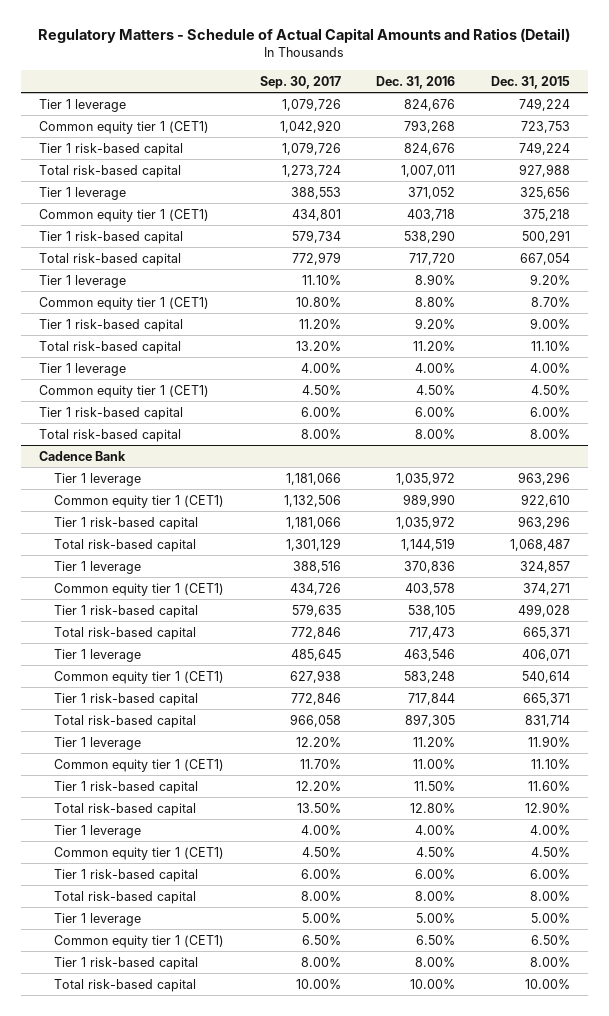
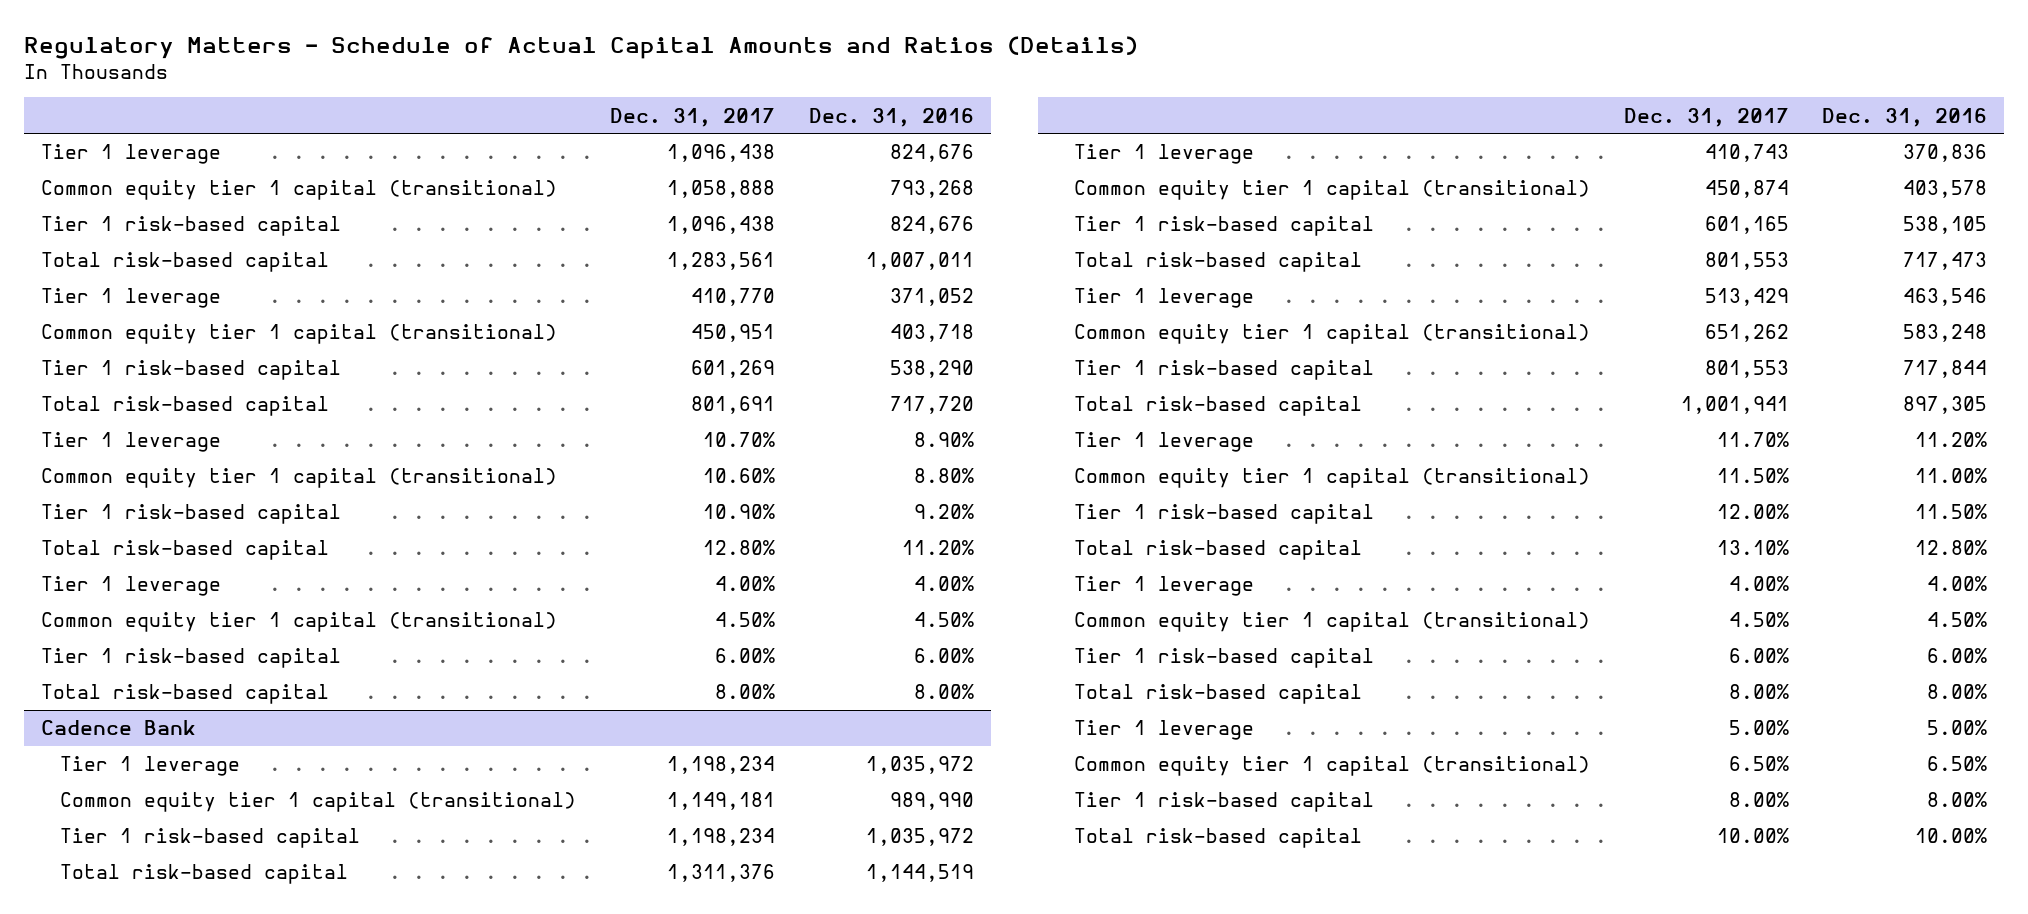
[38,28,571,44] Regulatory Matters - Schedule of Actual Capital Amounts and Ratios (Detail) -> [23,36,1138,60] Regulatory Matters - Schedule of Actual Capital Amounts and Ratios (Details)
[259,75,341,89] Sep. 30, 2017 -> none
[491,75,571,89] Dec. 31, 2015 -> none
none -> [609,107,775,127] Dec. 31, 2017
[38,120,209,134] Common equity tier 1 (CET1) -> [40,180,557,201] Common equity tier 1 capital (transitional)
[38,208,209,222] Common equity tier 1 (CET1) -> [40,324,557,345] Common equity tier 1 capital (transitional)
[38,296,209,310] Common equity tier 1 (CET1) -> [40,468,557,489] Common equity tier 1 capital (transitional)
[38,384,209,398] Common equity tier 1 (CET1) -> [40,612,557,633] Common equity tier 1 capital (transitional)
[53,494,224,508] Common equity tier 1 (CET1) -> [59,792,576,813] Common equity tier 1 capital (transitional)
[53,582,224,596] Common equity tier 1 (CET1) -> [1073,180,1590,201] Common equity tier 1 capital (transitional)
[53,670,224,684] Common equity tier 1 (CET1) -> [1073,324,1590,345] Common equity tier 1 capital (transitional)
[53,758,224,772] Common equity tier 1 (CET1) -> [1073,468,1590,489] Common equity tier 1 capital (transitional)
[53,846,224,860] Common equity tier 1 (CET1) -> [1073,612,1590,633] Common equity tier 1 capital (transitional)
[53,934,224,948] Common equity tier 1 (CET1) -> [1073,756,1590,777] Common equity tier 1 capital (transitional)

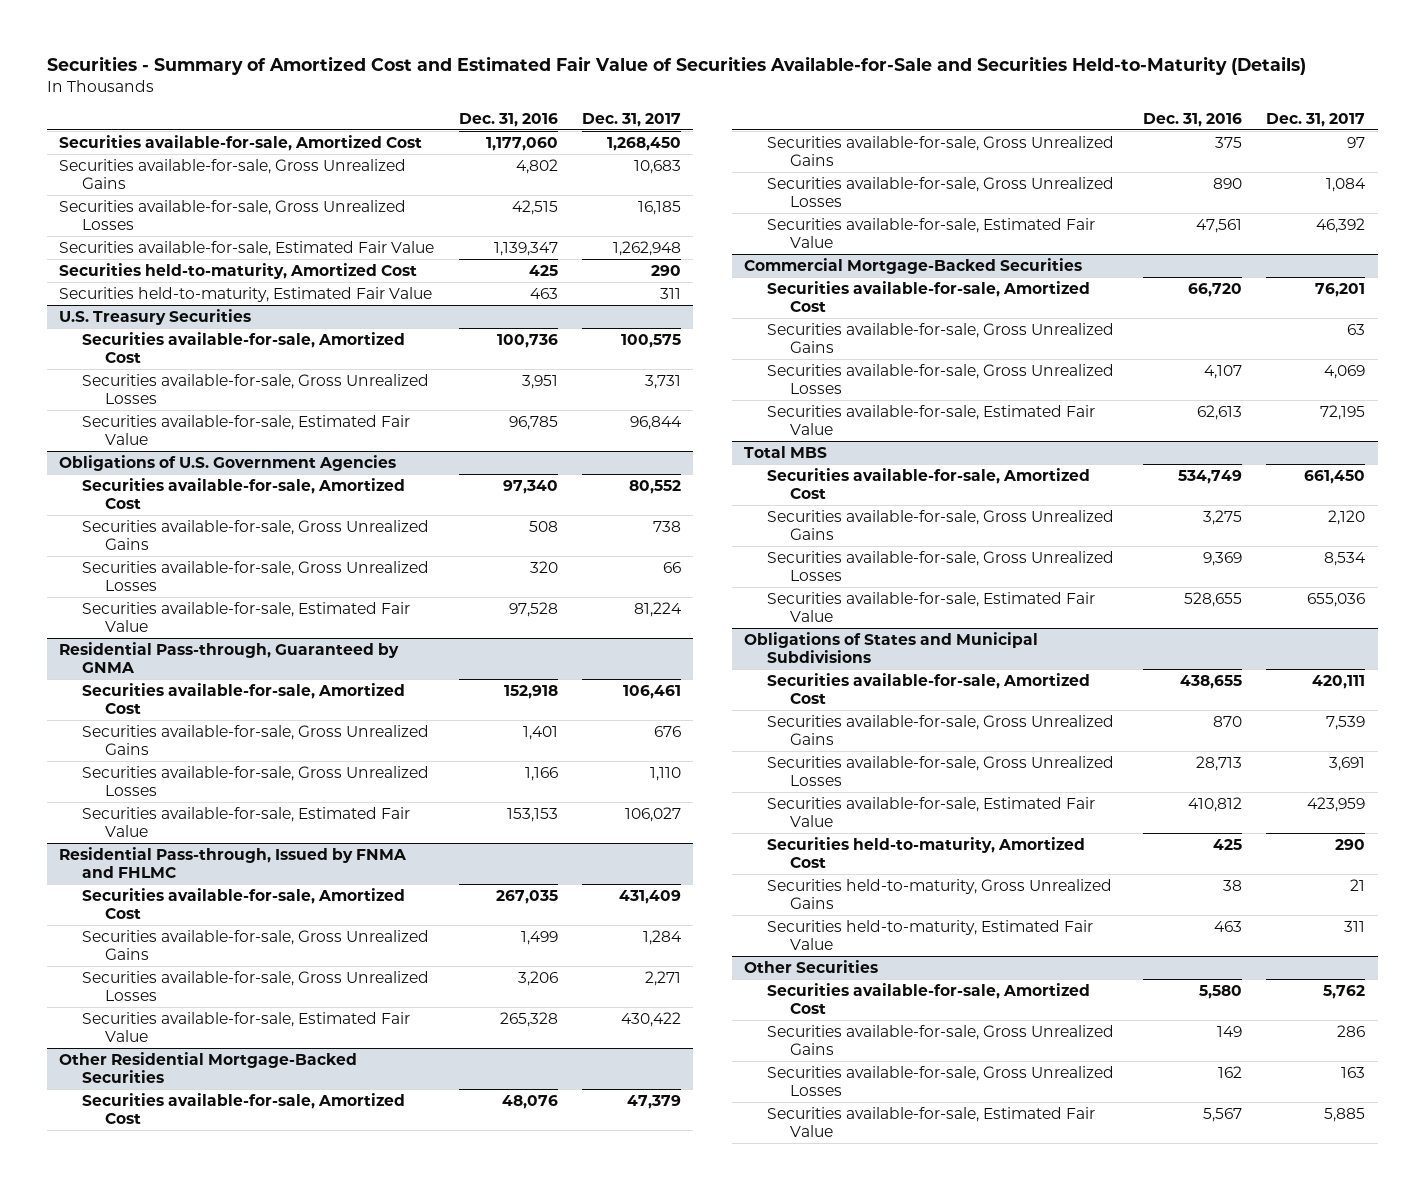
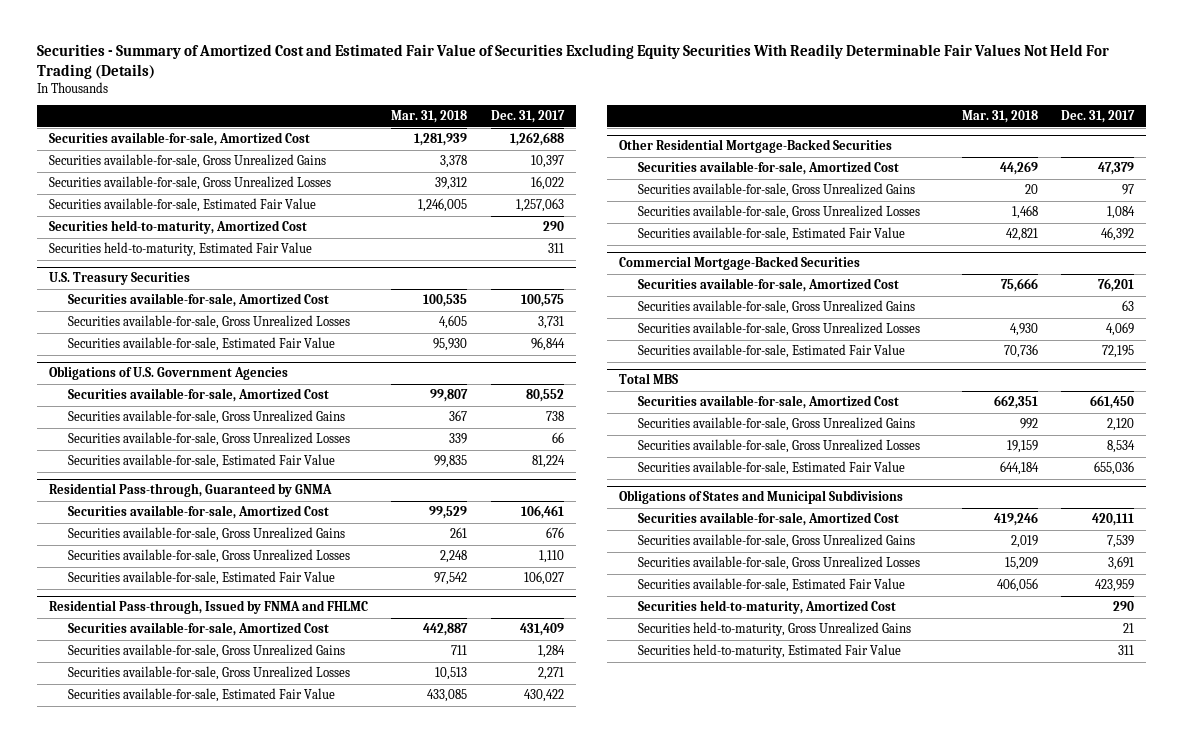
[47,55,1307,75] Securities - Summary of Amortized Cost and Estimated Fair Value of Securities Available-for-Sale and Securities Held-to-Maturity (Details) -> [37,44,1110,79] Securities - Summary of Amortized Cost and Estimated Fair Value of Securities Excluding Equity Securities With Readily Determinable Fair Values Not Held For Trading (Details)
[458,112,558,127] Dec. 31, 2016 -> none
none -> [391,110,468,124] Mar. 31, 2018
[606,136,681,151] 1,268,450 -> [510,132,565,147] 1,262,688
[633,159,681,174] 10,683 -> [531,155,565,169] 10,397
[637,200,681,215] 16,185 -> [531,176,565,191] 16,022
[612,240,681,256] 1,262,948 -> [516,198,565,213] 1,257,063
[743,959,878,973] Other Securities -> none
[766,982,1090,1014] Securities available-for-sale, Amortized Cost -> none
[766,1024,1114,1055] Securities available-for-sale, Gross Unrealized Gains -> none
[766,1065,1114,1096] Securities available-for-sale, Gross Unrealized Losses -> none
[766,1106,1095,1137] Securities available-for-sale, Estimated Fair Value -> none

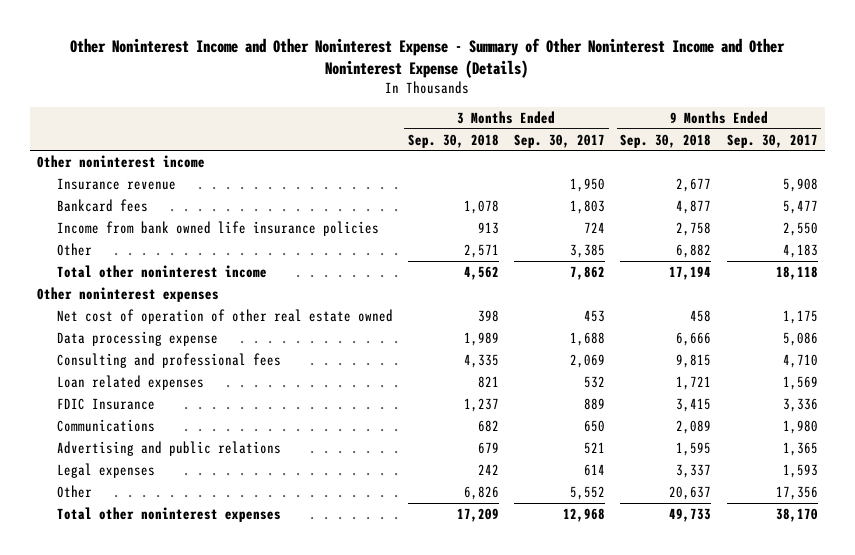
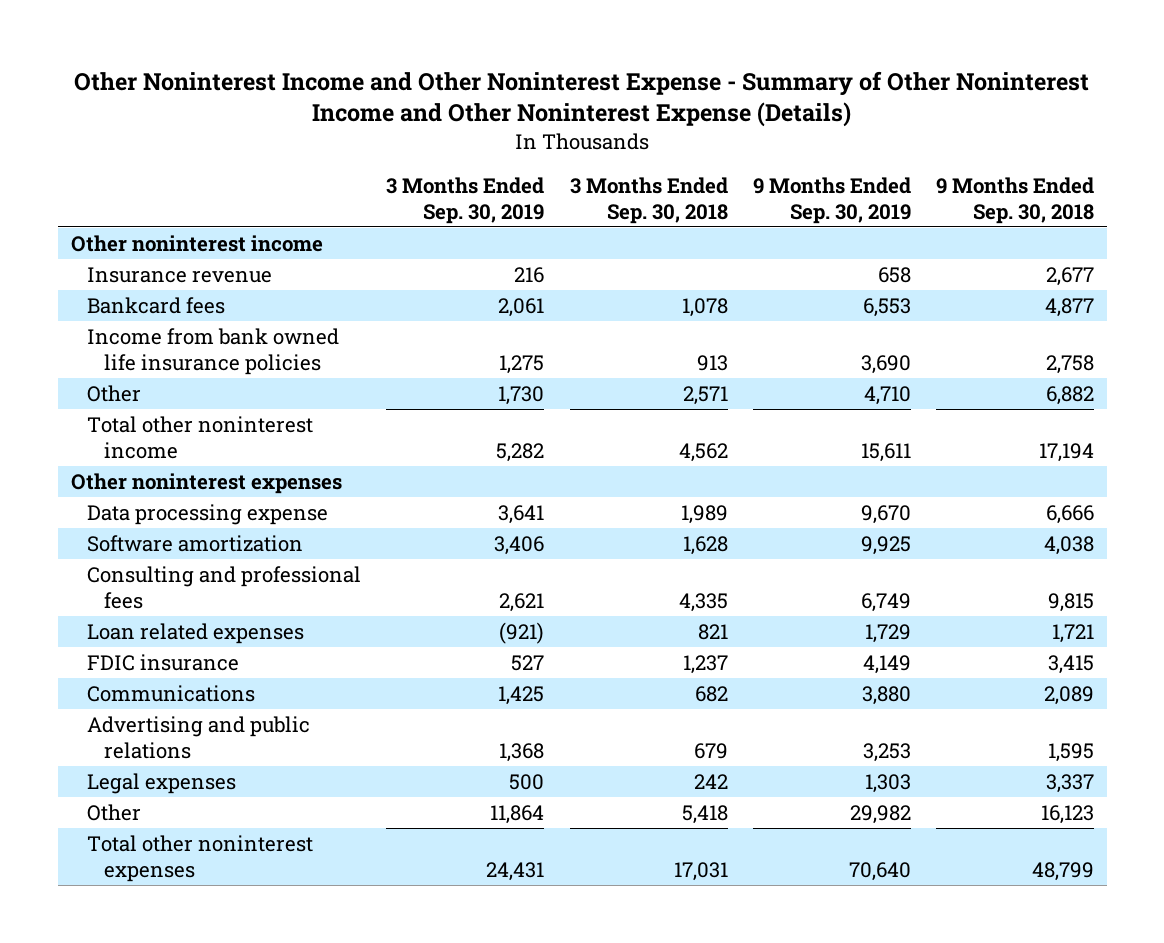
[514,133,606,148] Sep. 30, 2017 -> none
[726,133,818,148] Sep. 30, 2017 -> none
none -> [386,176,545,224] 3 Months Ended Sep. 30, 2019
none -> [752,176,911,224] 9 Months Ended Sep. 30, 2019
[56,308,393,324] Net cost of operation of other real estate owned -> none
none -> [87,534,304,552] Software amortization
[56,397,155,410] FDIC Insurance -> [87,653,240,671] FDIC insurance
[463,485,499,500] 6,826 -> [681,804,728,824] 5,418
[669,485,712,500] 20,637 -> [1040,804,1094,824] 16,123
[456,507,499,522] 17,209 -> [673,862,728,882] 17,031
[669,507,712,522] 49,733 -> [1031,862,1094,882] 48,799

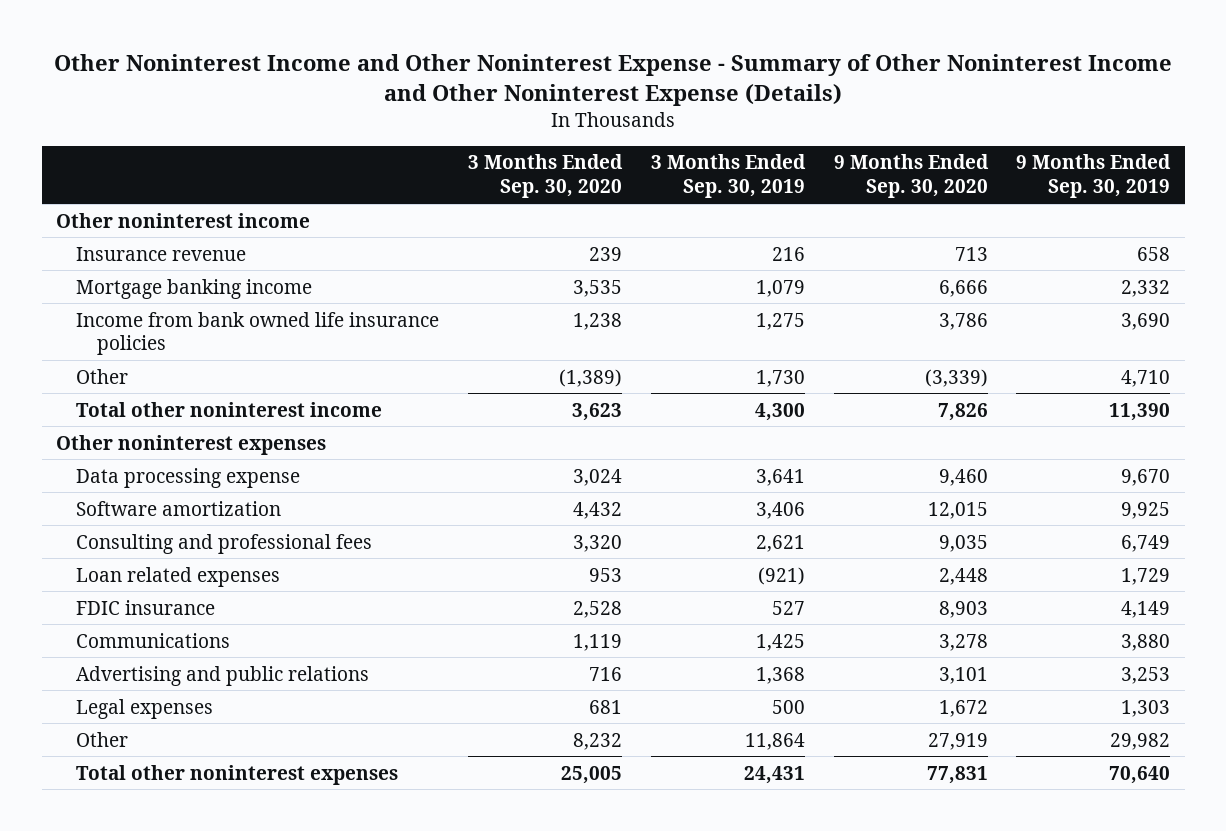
[569,176,728,224] 3 Months Ended Sep. 30, 2018 -> none
[935,176,1094,224] 9 Months Ended Sep. 30, 2018 -> none
none -> [468,154,624,199] 3 Months Ended Sep. 30, 2020
none -> [833,154,989,199] 9 Months Ended Sep. 30, 2020
[87,296,226,314] Bankcard fees -> none
none -> [76,278,313,299] Mortgage banking income
[496,443,545,463] 5,282 -> [754,402,805,421] 4,300
[860,443,911,463] 15,611 -> [1109,402,1171,421] 11,390

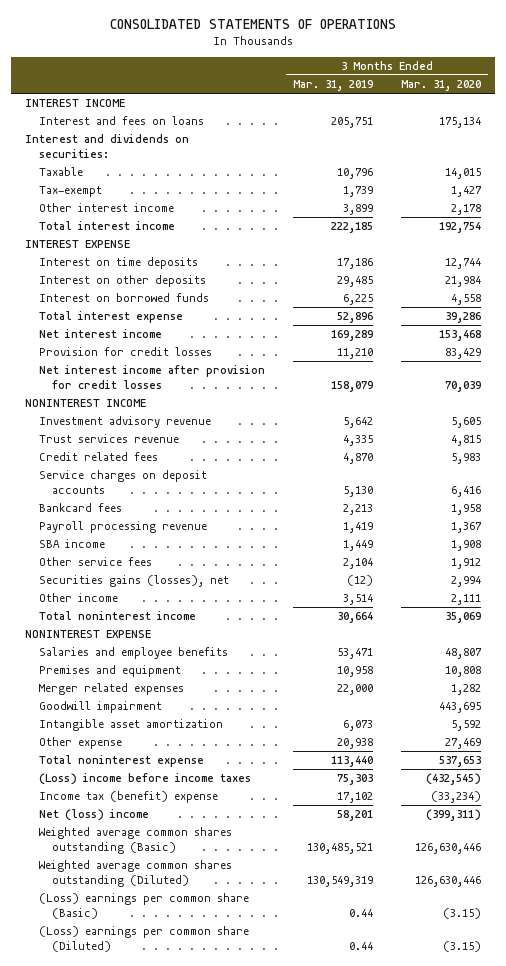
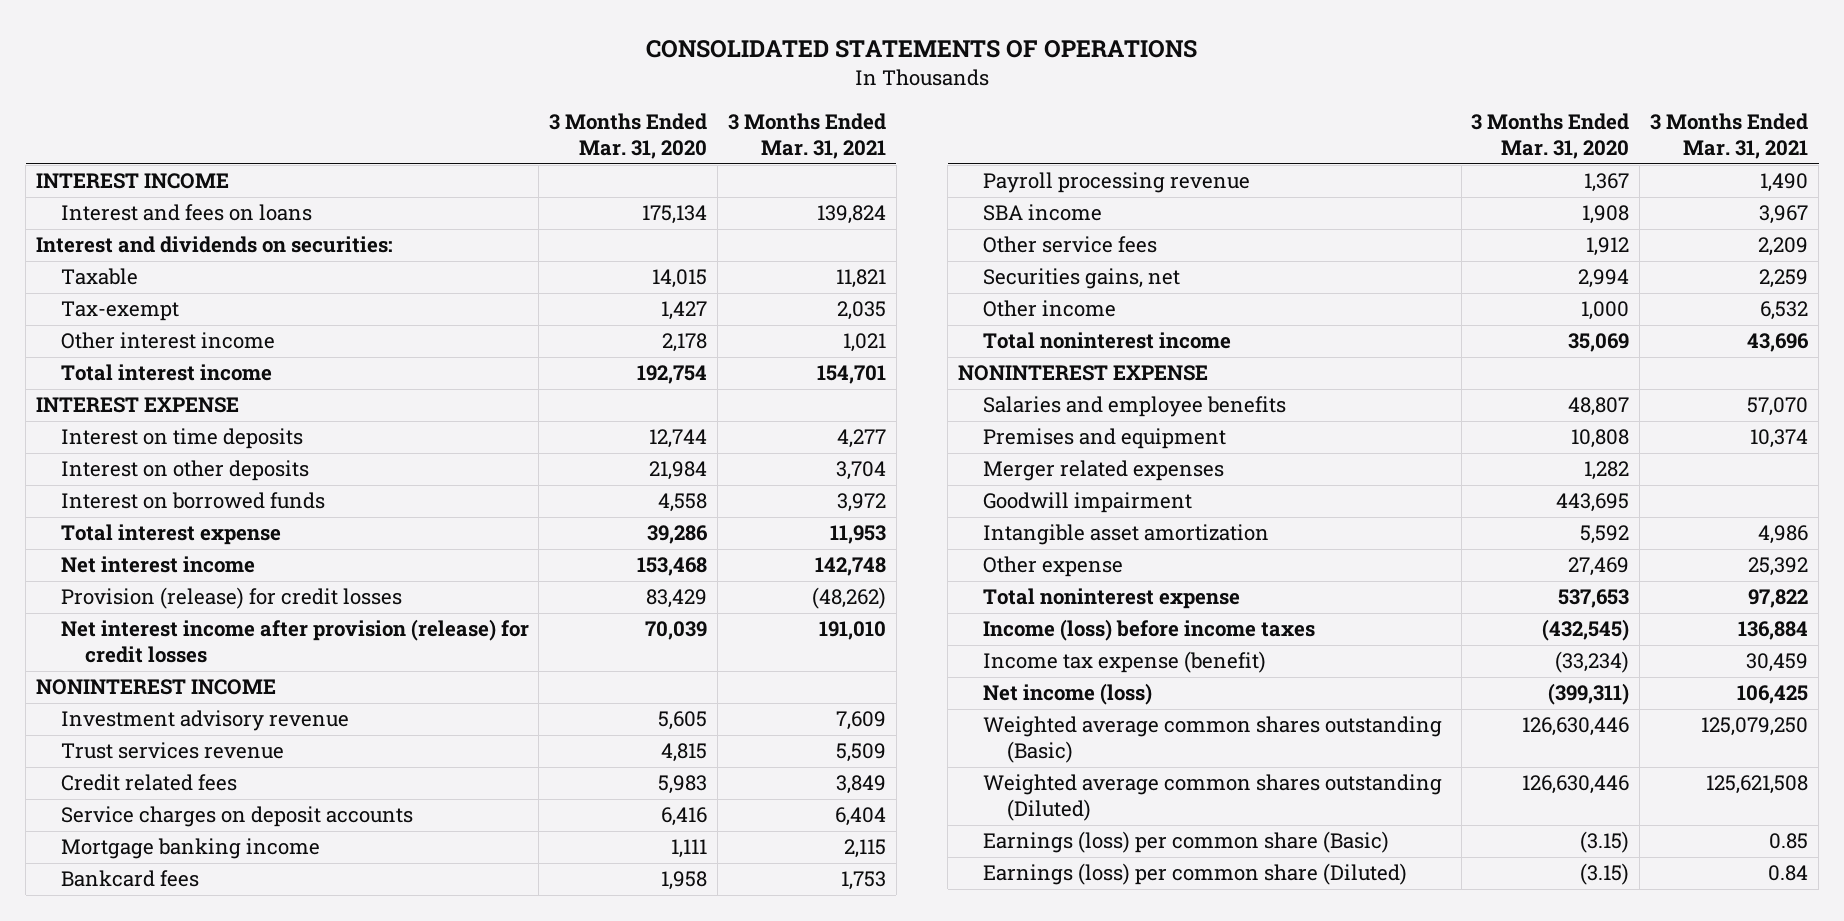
[292,80,373,92] Mar. 31, 2019 -> none
none -> [727,113,886,160] 3 Months Ended Mar. 31, 2021
[38,347,212,357] Provision for credit losses -> [60,587,402,610] Provision (release) for credit losses
[38,365,265,389] Net interest income after provision for credit losses -> [60,619,529,664] Net interest income after provision (release) for credit losses
none -> [60,838,320,860] Mortgage banking income
[38,575,229,588] Securities gains (losses), net -> [982,268,1180,290] Securities gains, net
[450,594,481,606] 2,111 -> [1581,301,1630,321] 1,000
[38,773,251,786] (Loss) income before income taxes -> [982,619,1315,642] Income (loss) before income taxes
[38,791,218,804] Income tax (benefit) expense -> [982,651,1266,674] Income tax expense (benefit)
[38,809,149,822] Net (loss) income -> [982,683,1152,706] Net income (loss)
[38,893,249,919] (Loss) earnings per common share (Basic) -> [982,831,1389,854] Earnings (loss) per common share (Basic)
[38,926,249,952] (Loss) earnings per common share (Diluted) -> [982,863,1407,886] Earnings (loss) per common share (Diluted)

